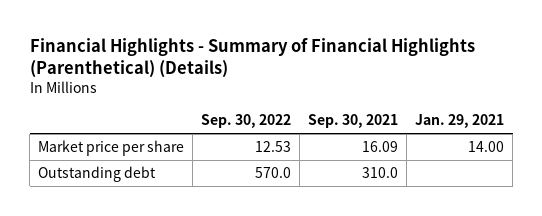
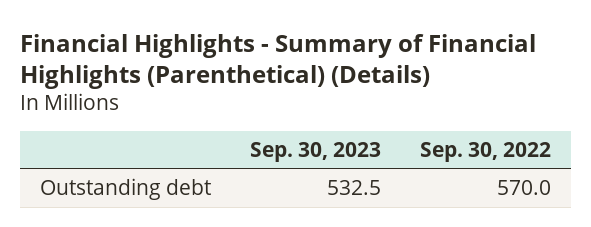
[308,114,399,129] Sep. 30, 2021 -> none
[415,114,505,129] Jan. 29, 2021 -> none
none -> [249,141,381,162] Sep. 30, 2023
[38,140,185,157] Market price per share -> none

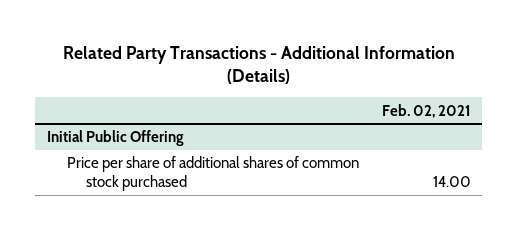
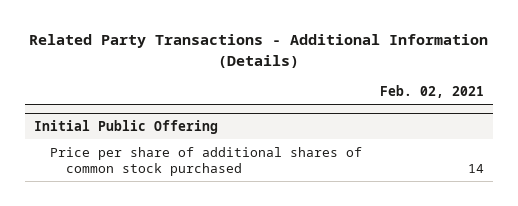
[432,175,471,187] 14.00 -> [468,164,485,174] 14

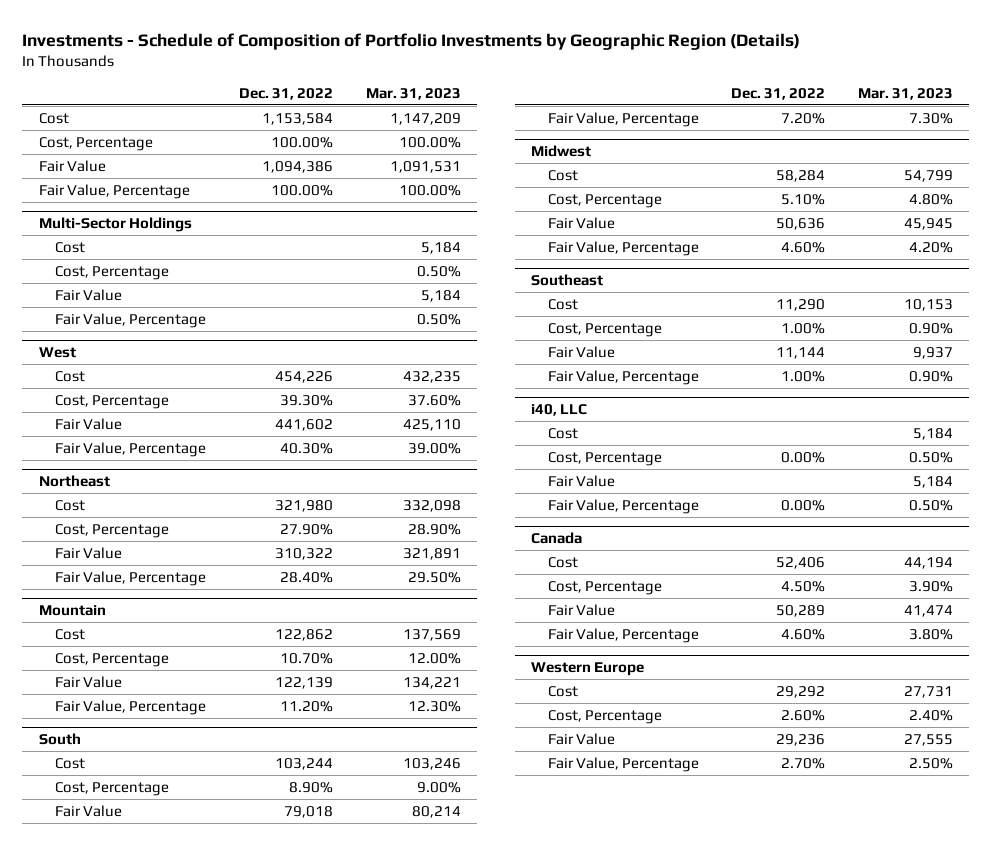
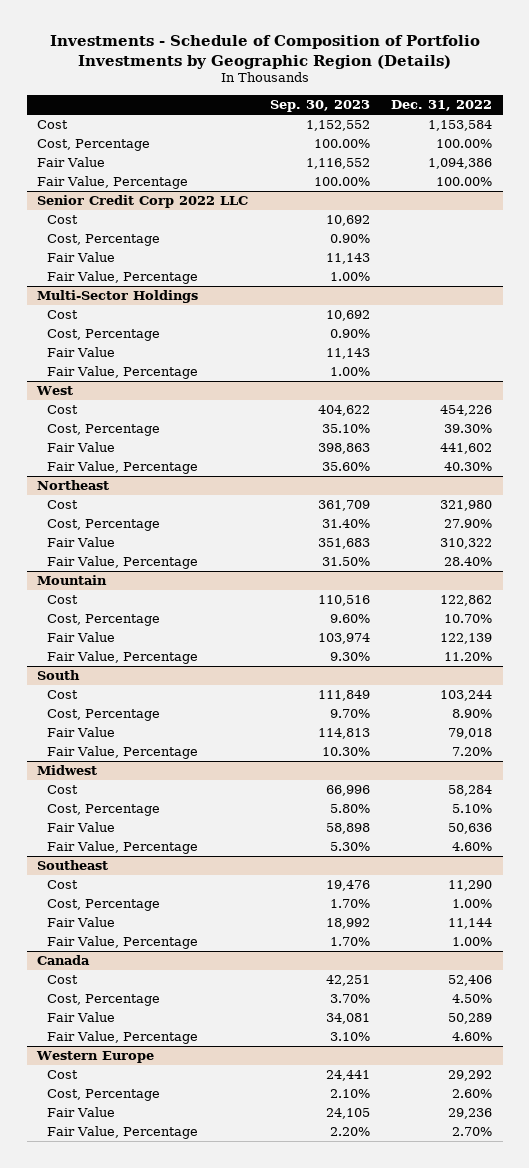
[365,87,461,100] Mar. 31, 2023 -> none
none -> [269,100,370,113] Sep. 30, 2023
none -> [37,195,249,209] Senior Credit Corp 2022 LLC
none -> [47,215,79,225] Cost
none -> [47,234,161,247] Cost, Percentage
none -> [47,252,116,263] Fair Value
none -> [47,271,199,285] Fair Value, Percentage
[530,404,587,417] i40, LLC -> none
[547,427,578,439] Cost -> none
[547,451,662,466] Cost, Percentage -> none
[547,474,615,487] Fair Value -> none
[547,498,699,514] Fair Value, Percentage -> none

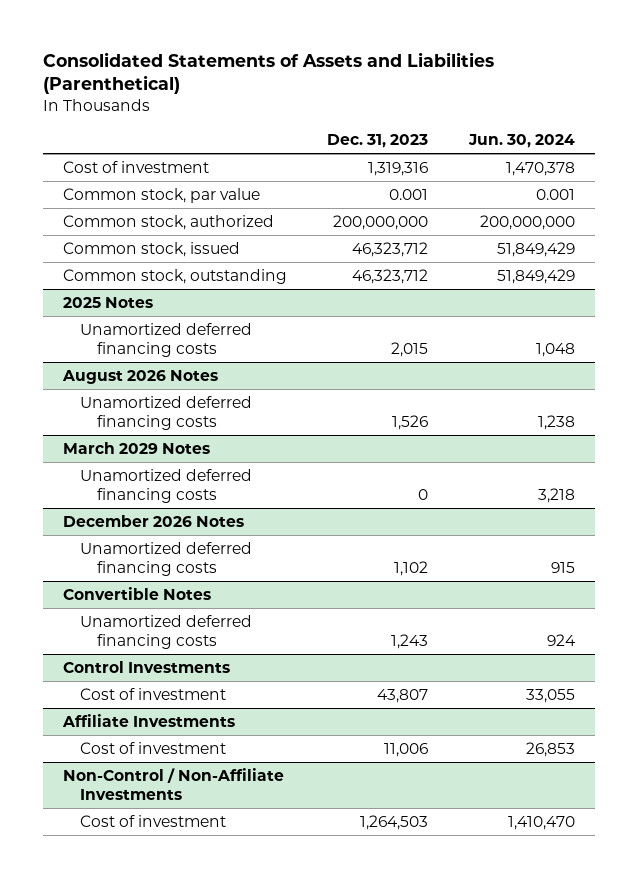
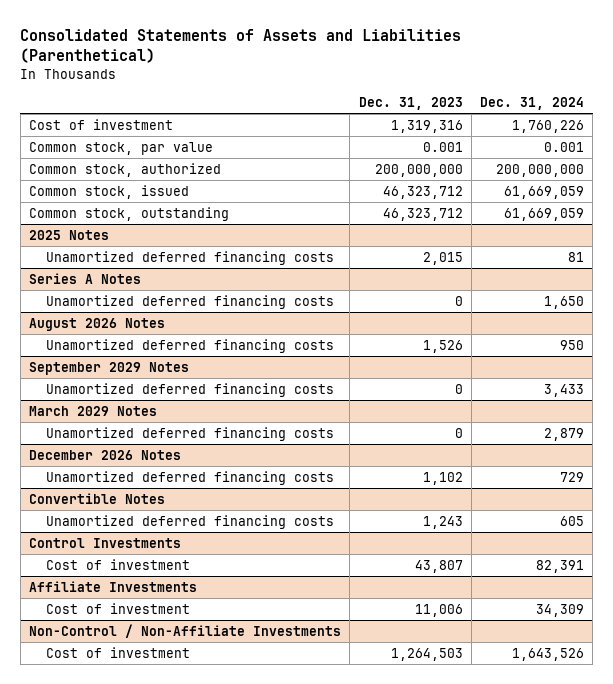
[467,134,575,149] Jun. 30, 2024 -> none
none -> [479,97,584,111] Dec. 31, 2024
none -> [29,272,142,284] Series A Notes
none -> [45,294,334,309] Unamortized deferred financing costs
none -> [29,361,190,375] September 2029 Notes
none -> [45,382,334,397] Unamortized deferred financing costs

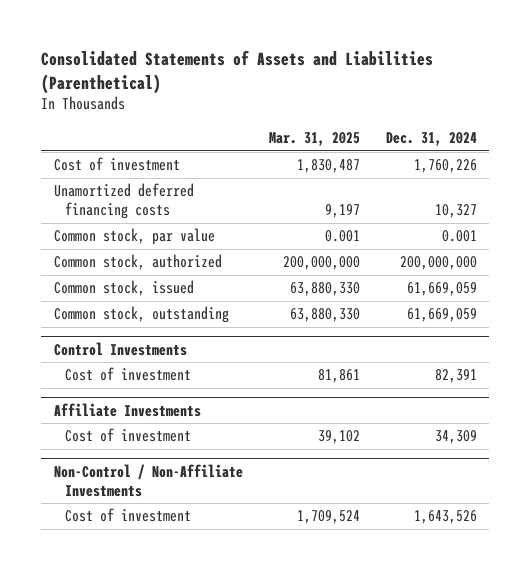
[358,97,463,111] Dec. 31, 2023 -> none
none -> [268,132,360,147] Mar. 31, 2025
none -> [53,183,194,220] Unamortized deferred financing costs
[29,229,110,240] 2025 Notes -> none
[45,250,334,265] Unamortized deferred financing costs -> none
[29,272,142,284] Series A Notes -> none
[45,294,334,309] Unamortized deferred financing costs -> none
[29,317,166,331] August 2026 Notes -> none
[45,338,334,353] Unamortized deferred financing costs -> none
[29,361,190,375] September 2029 Notes -> none
[45,382,334,397] Unamortized deferred financing costs -> none
[29,405,158,416] March 2029 Notes -> none
[45,426,334,441] Unamortized deferred financing costs -> none
[29,449,182,460] December 2026 Notes -> none
[45,470,334,485] Unamortized deferred financing costs -> none
[29,492,166,504] Convertible Notes -> none
[45,514,334,529] Unamortized deferred financing costs -> none

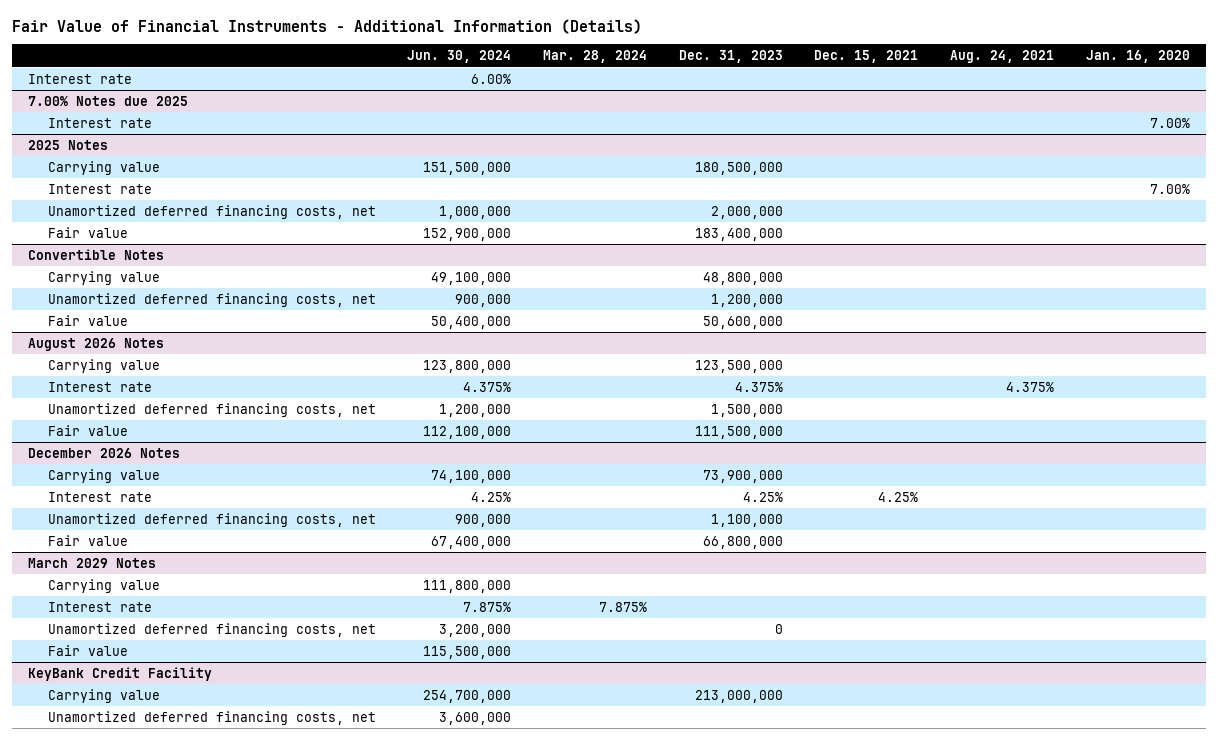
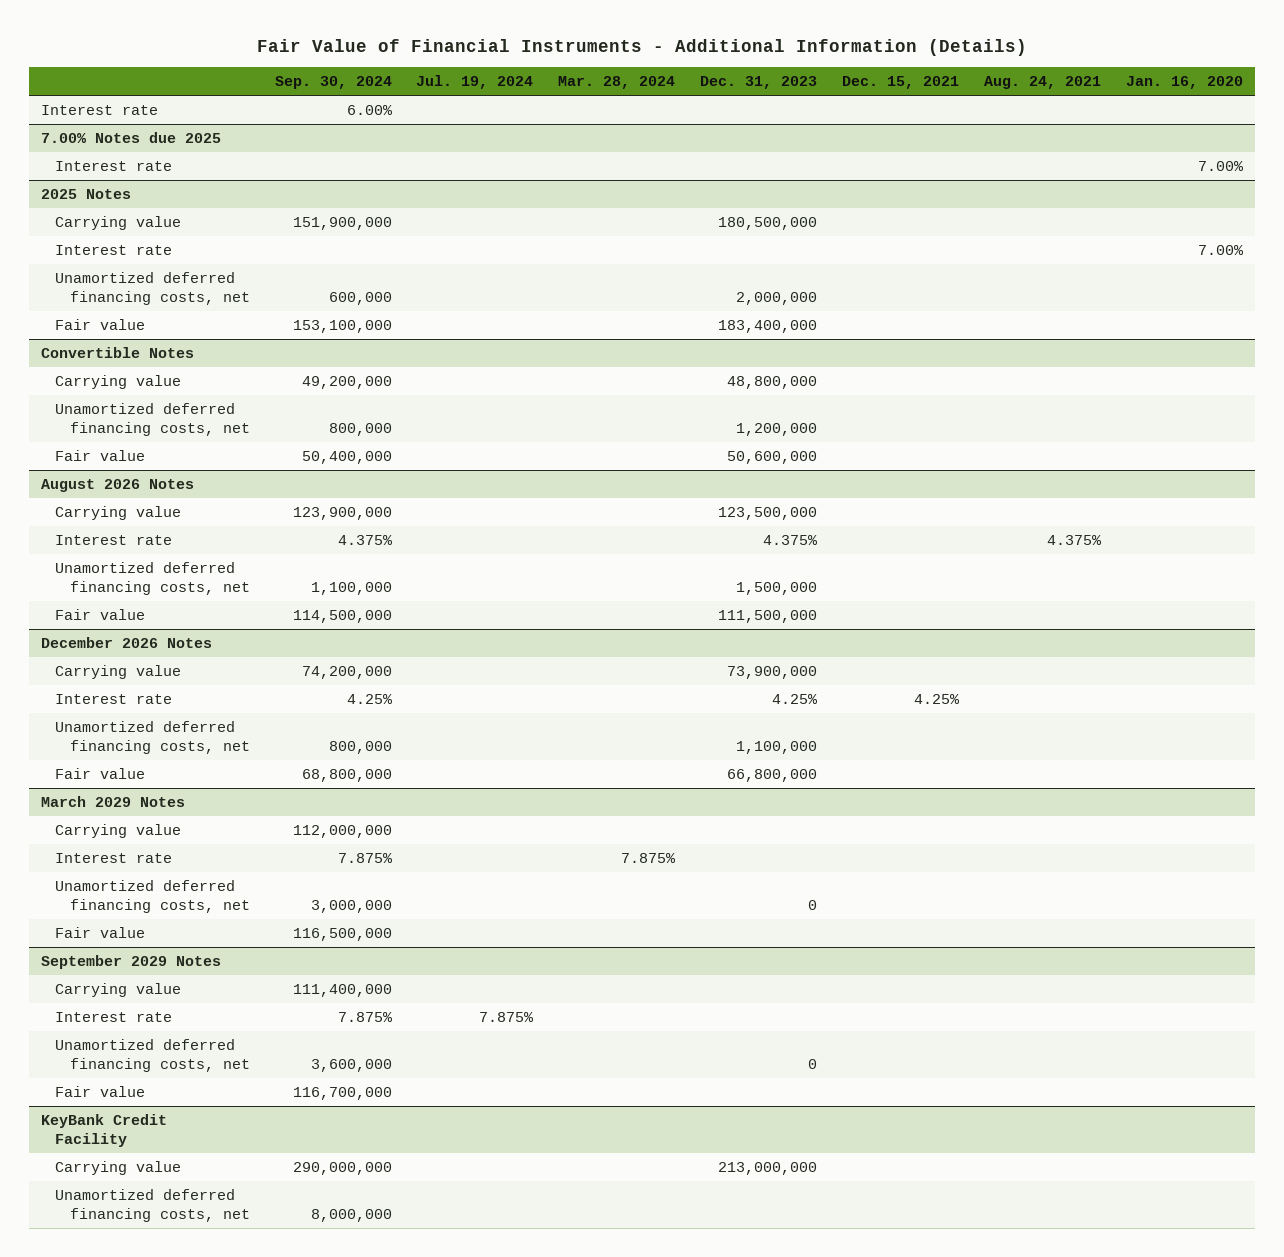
[407,50,512,64] Jun. 30, 2024 -> none
none -> [274,76,392,90] Sep. 30, 2024
none -> [416,75,534,90] Jul. 19, 2024
none -> [41,955,222,970] September 2029 Notes
none -> [55,983,182,998] Carrying value
none -> [55,1012,173,1023] Interest rate
none -> [55,1039,250,1073] Unamortized deferred financing costs, net
none -> [55,1086,146,1098] Fair value

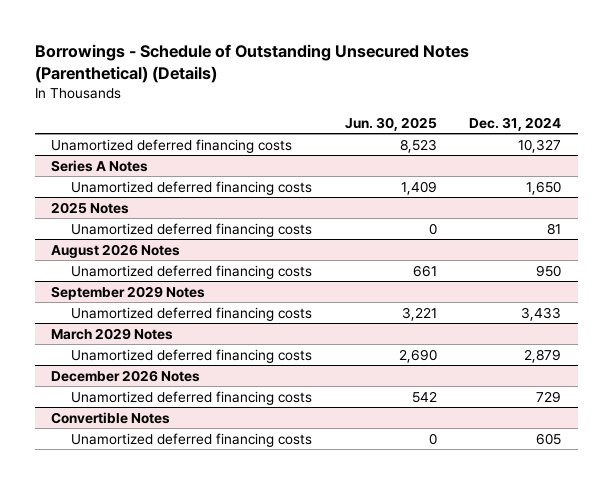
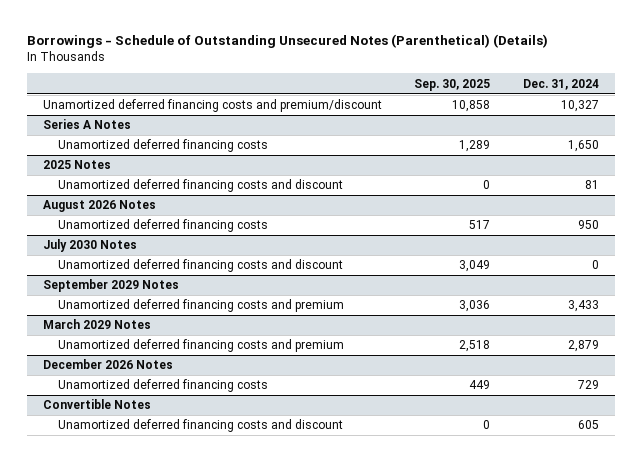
[344,116,437,131] Jun. 30, 2025 -> none
none -> [414,78,491,91] Sep. 30, 2025
[51,138,293,153] Unamortized deferred financing costs -> [42,99,382,113] Unamortized deferred financing costs and premium/discount
[70,222,312,237] Unamortized deferred financing costs -> [57,179,343,193] Unamortized deferred financing costs and discount
none -> [42,239,137,253] July 2030 Notes
none -> [57,259,343,273] Unamortized deferred financing costs and discount
[70,306,312,321] Unamortized deferred financing costs -> [57,299,344,313] Unamortized deferred financing costs and premium
[70,348,312,363] Unamortized deferred financing costs -> [57,339,344,353] Unamortized deferred financing costs and premium
[70,432,312,447] Unamortized deferred financing costs -> [57,419,343,433] Unamortized deferred financing costs and discount

